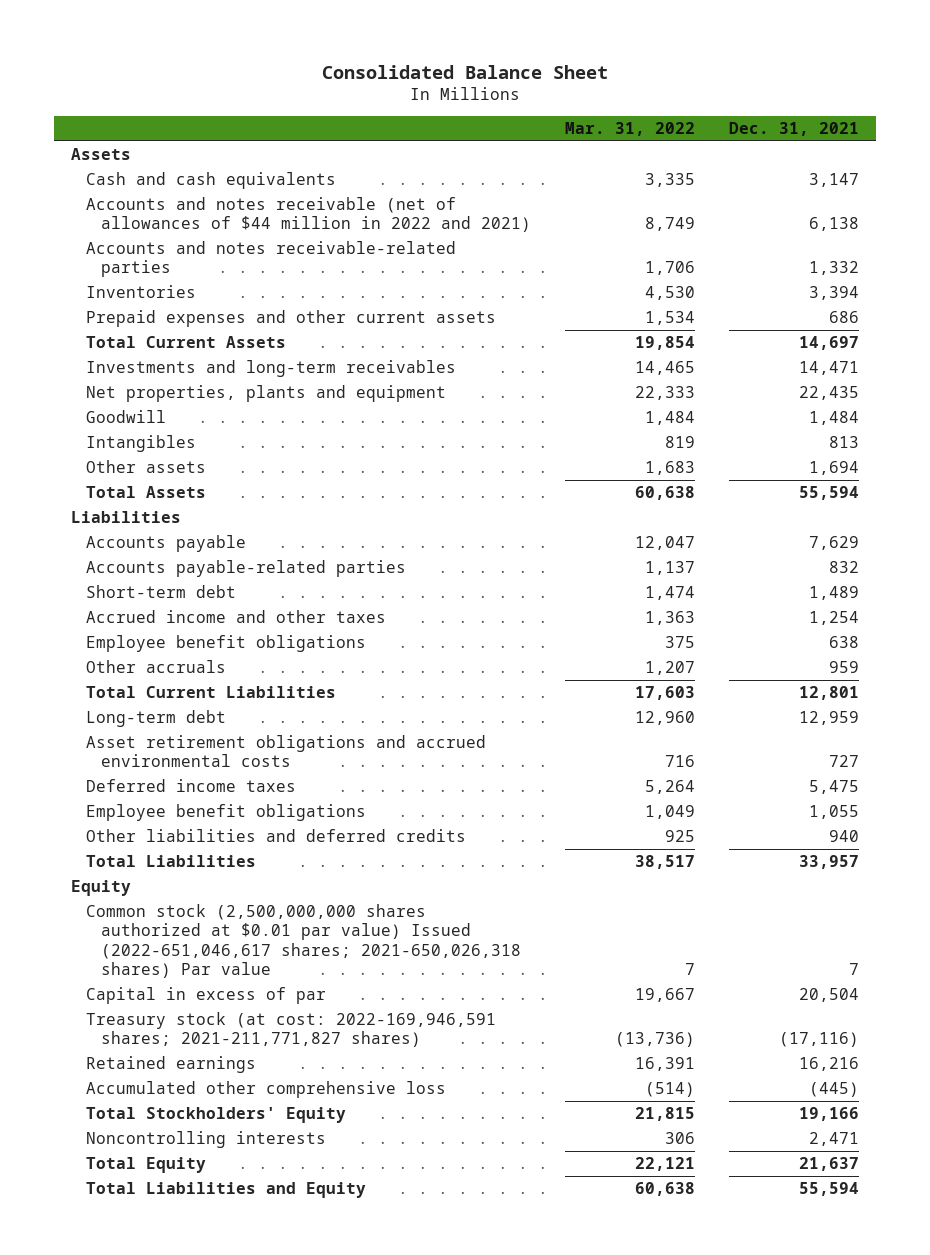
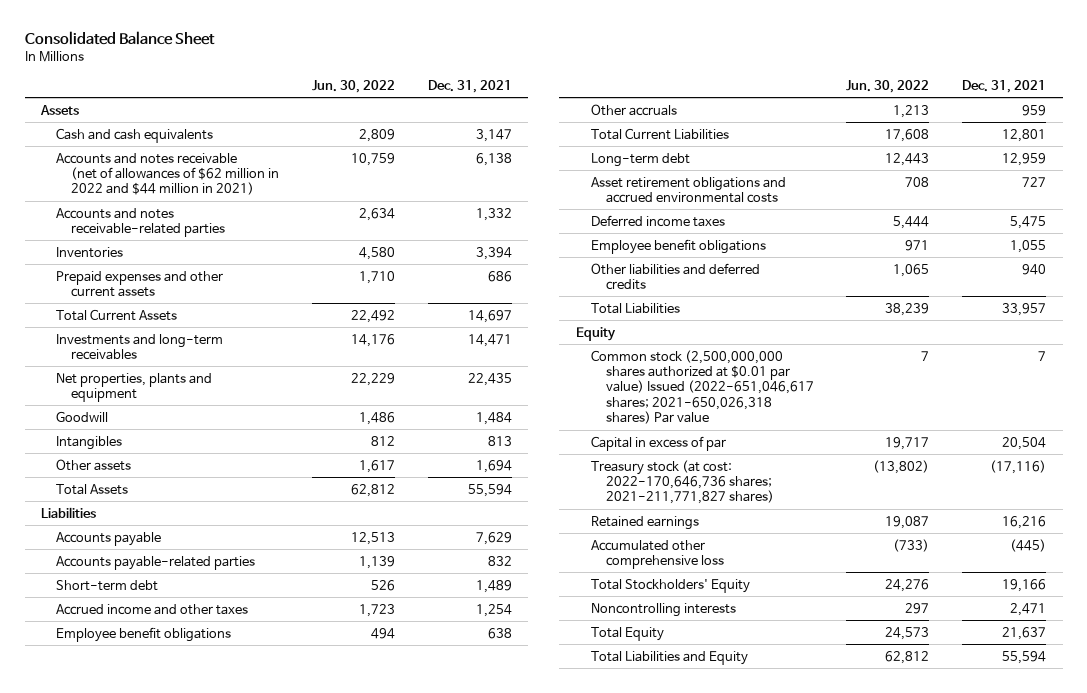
[565,122,696,137] Mar. 31, 2022 -> none
none -> [311,79,395,93] Jun. 30, 2022
[85,197,532,233] Accounts and notes receivable (net of allowances of $44 million in 2022 and 2021) -> [55,152,279,196] Accounts and notes receivable (net of allowances of $62 million in 2022 and $44 million in 2021)
[85,1012,496,1048] Treasury stock (at cost: 2022-169,946,591 shares; 2021-211,771,827 shares) -> [590,459,774,505] Treasury stock (at cost: 2022-170,646,736 shares; 2021-211,771,827 shares)

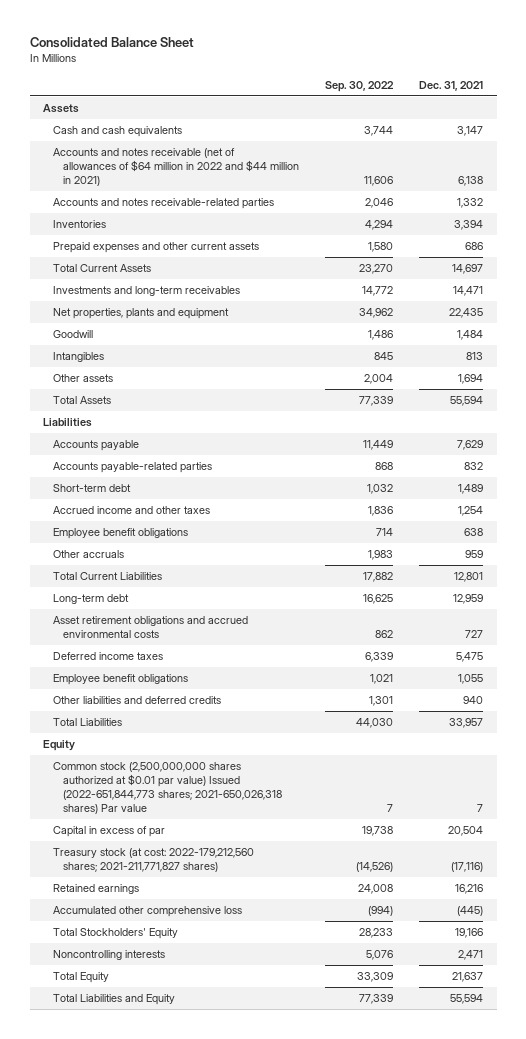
[311,79,395,93] Jun. 30, 2022 -> none
none -> [324,80,394,92] Sep. 30, 2022
[55,152,279,196] Accounts and notes receivable (net of allowances of $62 million in 2022 and $44 million in 2021) -> [52,148,299,187] Accounts and notes receivable (net of allowances of $64 million in 2022 and $44 million in 2021)
[590,349,814,424] Common stock (2,500,000,000 shares authorized at $0.01 par value) Issued (2022-651,046,617 shares; 2021-650,026,318 shares) Par value -> [52,762,282,815] Common stock (2,500,000,000 shares authorized at $0.01 par value) Issued (2022-651,844,773 shares; 2021-650,026,318 shares) Par value
[590,459,774,505] Treasury stock (at cost: 2022-170,646,736 shares; 2021-211,771,827 shares) -> [52,848,254,873] Treasury stock (at cost: 2022-179,212,560 shares; 2021-211,771,827 shares)

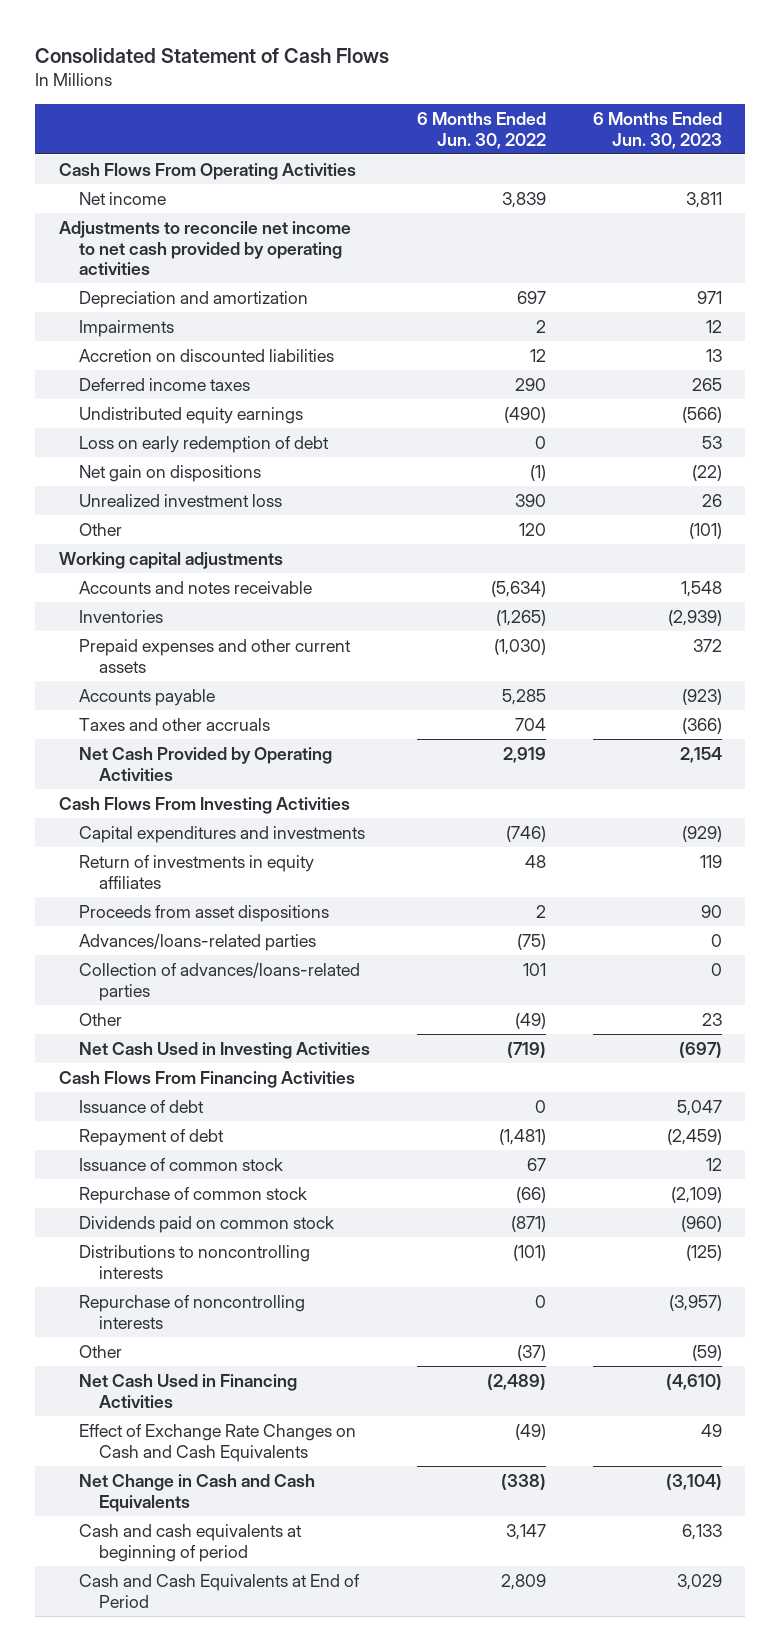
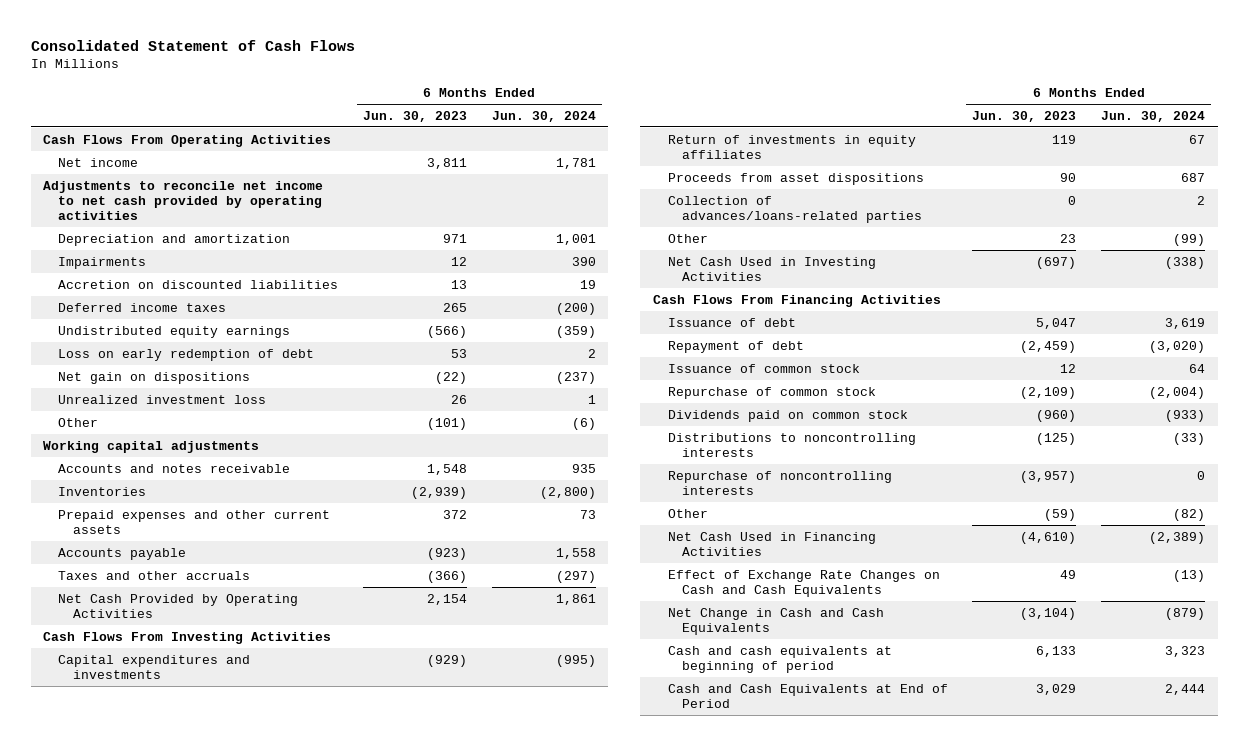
[416,112,546,149] 6 Months Ended Jun. 30, 2022 -> none
none -> [491,110,596,122] Jun. 30, 2024
[78,933,316,952] Advances/loans-related parties -> none

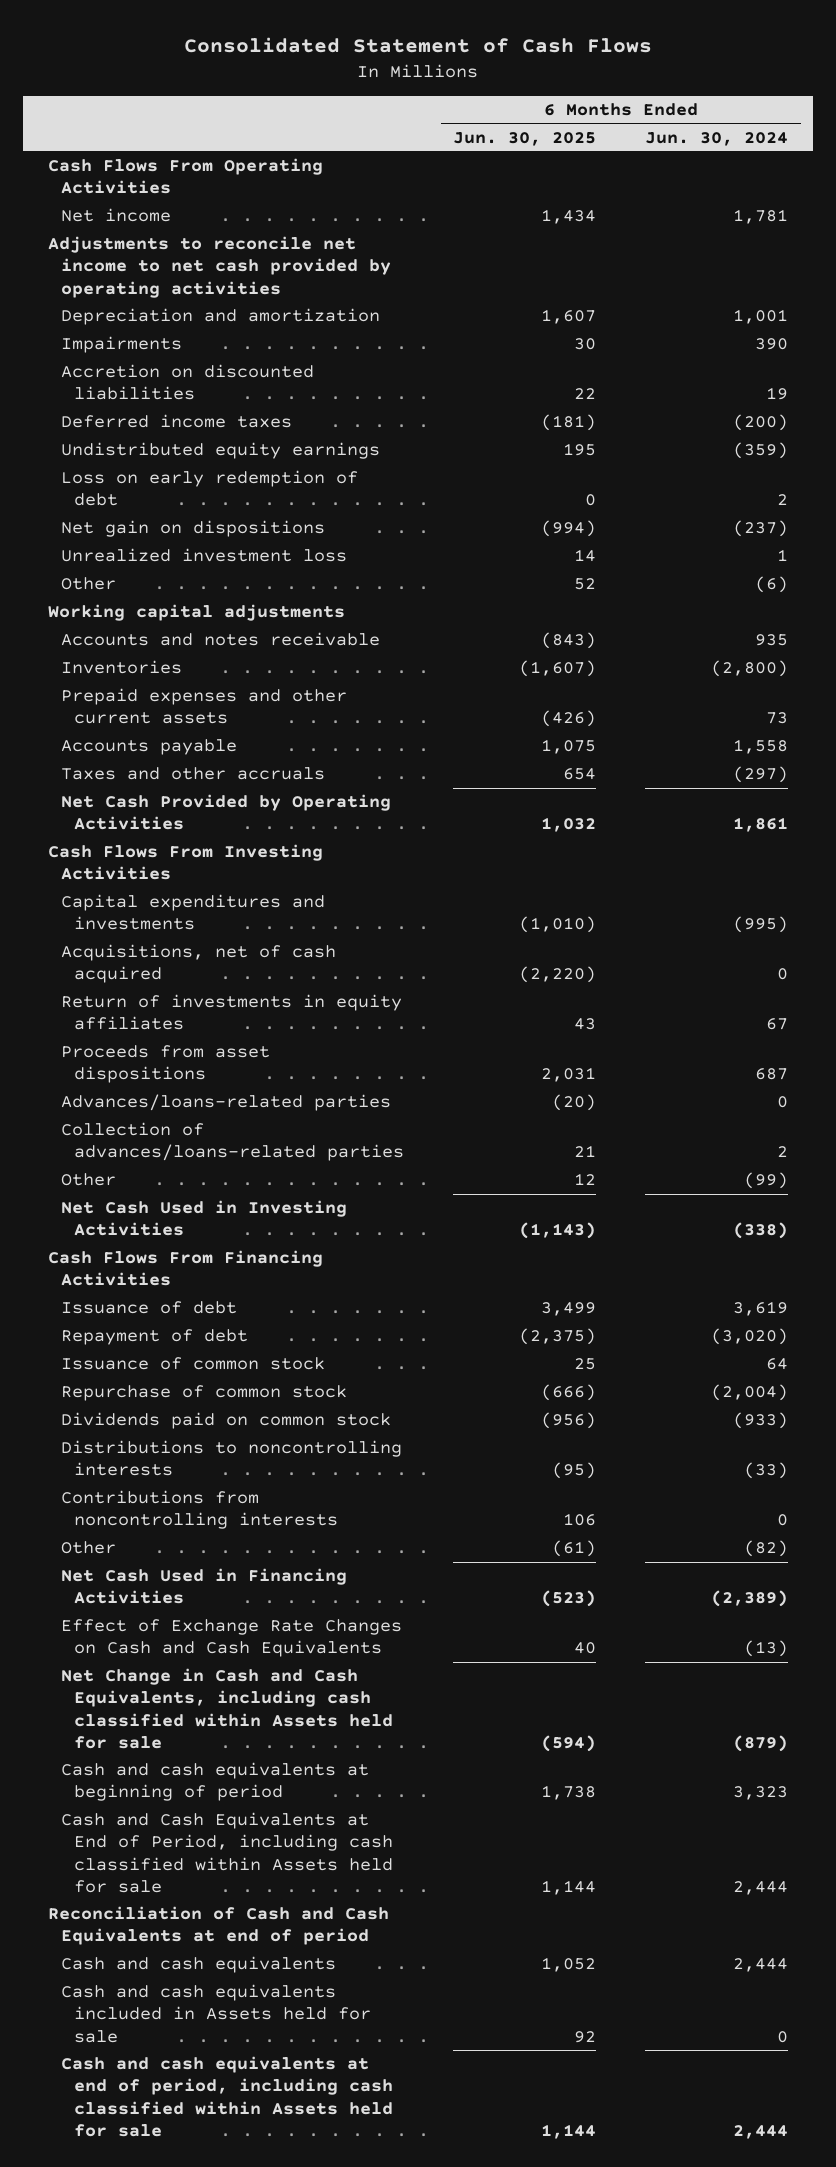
[362,110,467,122] Jun. 30, 2023 -> none
none -> [453,131,597,146] Jun. 30, 2025
none -> [60,944,336,984] Acquisitions, net of cash acquired
none -> [60,1094,391,1112] Advances/loans-related parties
[667,470,892,495] Repurchase of noncontrolling interests -> none
none -> [60,1490,339,1530] Contributions from noncontrolling interests
[667,607,884,635] Net Change in Cash and Cash Equivalents -> [60,1668,394,1749] Net Change in Cash and Cash Equivalents, including cash classified within Assets held for sale
none -> [60,1812,394,1893] Cash and Cash Equivalents at End of Period, including cash classified within Assets held for sale
none -> [47,1906,389,1946] Reconciliation of Cash and Cash Equivalents at end of period
[667,683,948,708] Cash and Cash Equivalents at End of Period -> [60,1956,336,1974] Cash and cash equivalents
none -> [60,1984,372,2043] Cash and cash equivalents included in Assets held for sale
none -> [60,2056,394,2137] Cash and cash equivalents at end of period, including cash classified within Assets held for sale

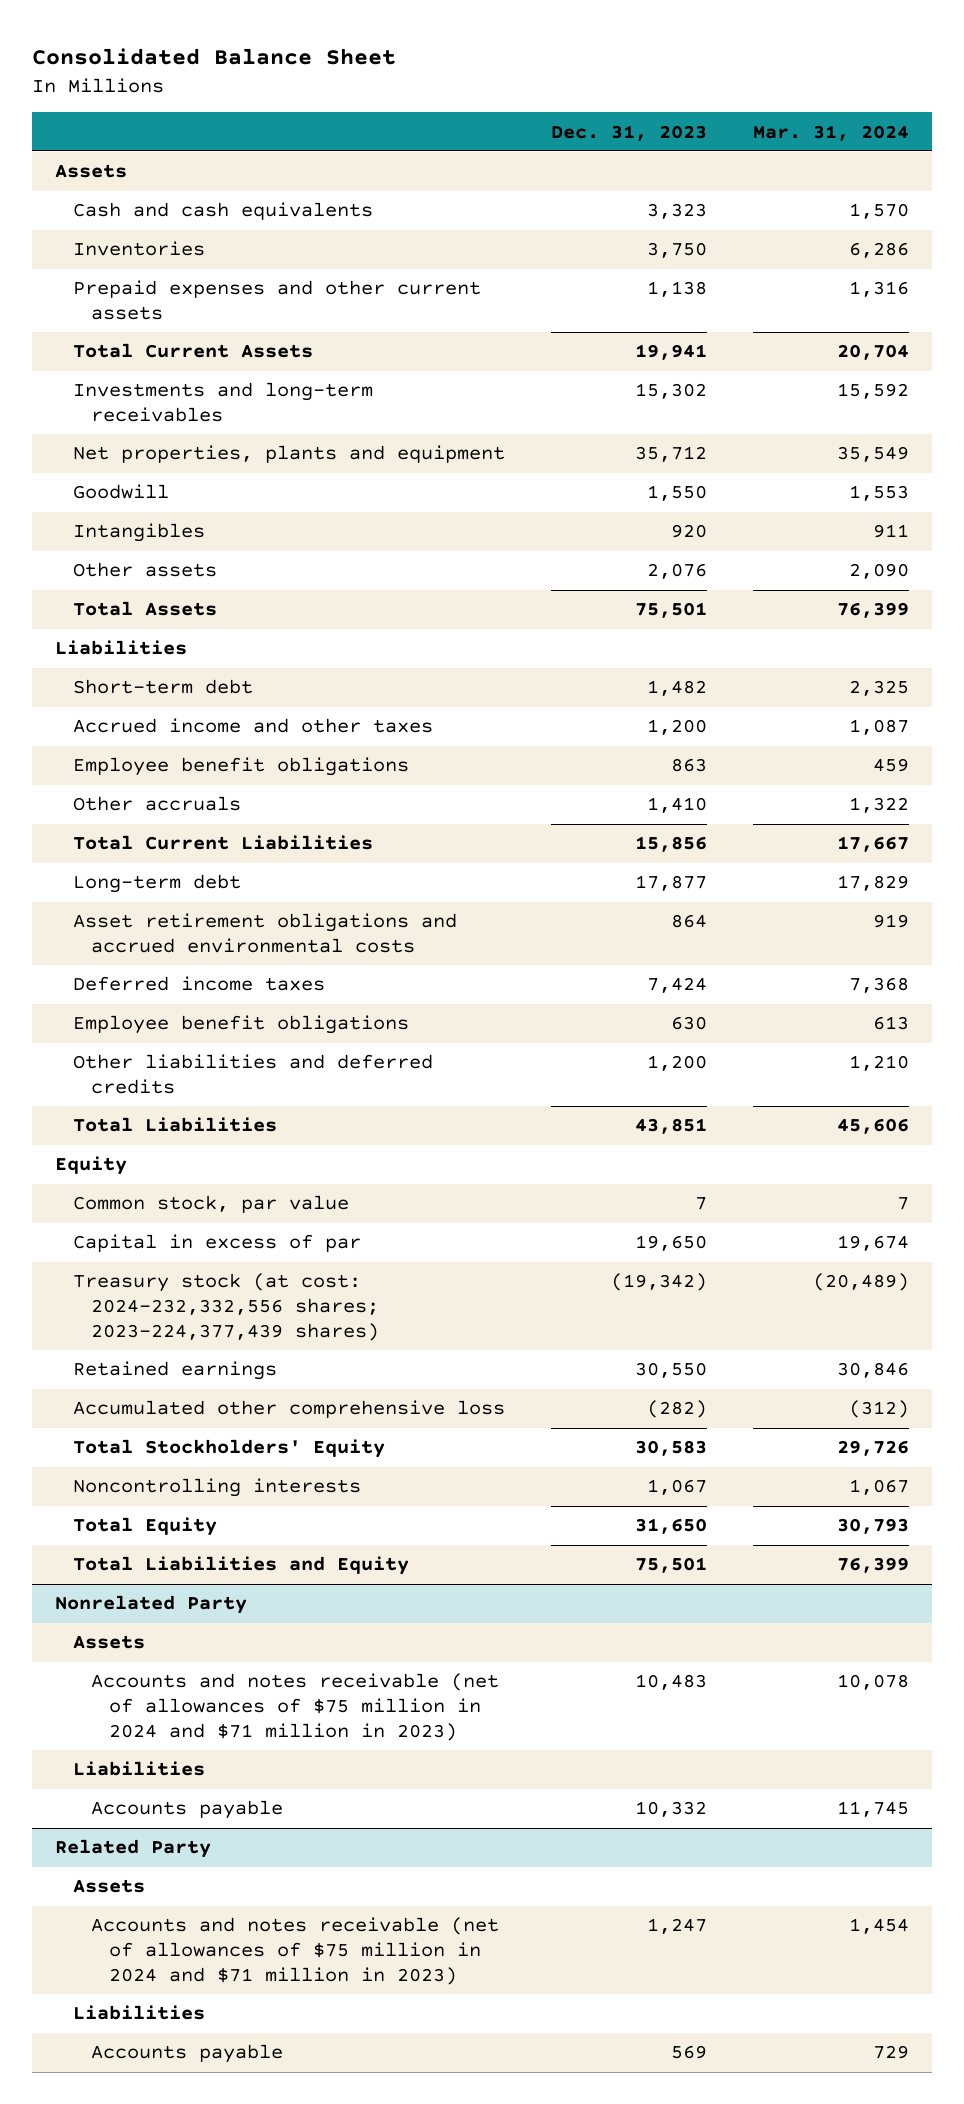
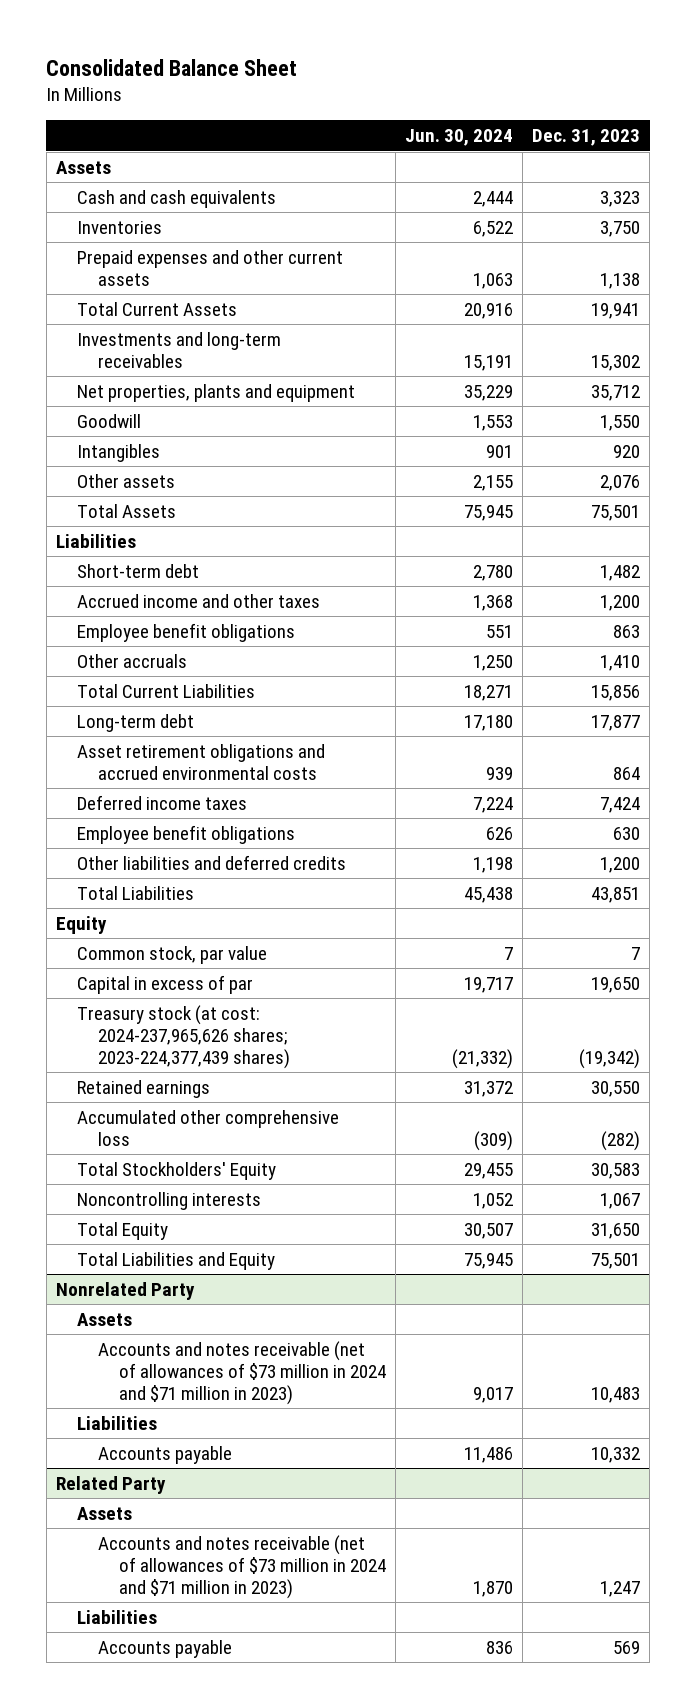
[753,124,910,141] Mar. 31, 2024 -> none
none -> [404,129,513,147] Jun. 30, 2024
[73,1273,380,1341] Treasury stock (at cost: 2024-232,332,556 shares; 2023-224,377,439 shares) -> [76,1004,290,1069] Treasury stock (at cost: 2024-237,965,626 shares; 2023-224,377,439 shares)
[91,1673,500,1741] Accounts and notes receivable (net of allowances of $75 million in 2024 and $71 million in 2023) -> [97,1340,386,1405] Accounts and notes receivable (net of allowances of $73 million in 2024 and $71 million in 2023)
[91,1917,500,1985] Accounts and notes receivable (net of allowances of $75 million in 2024 and $71 million in 2023) -> [97,1534,386,1599] Accounts and notes receivable (net of allowances of $73 million in 2024 and $71 million in 2023)

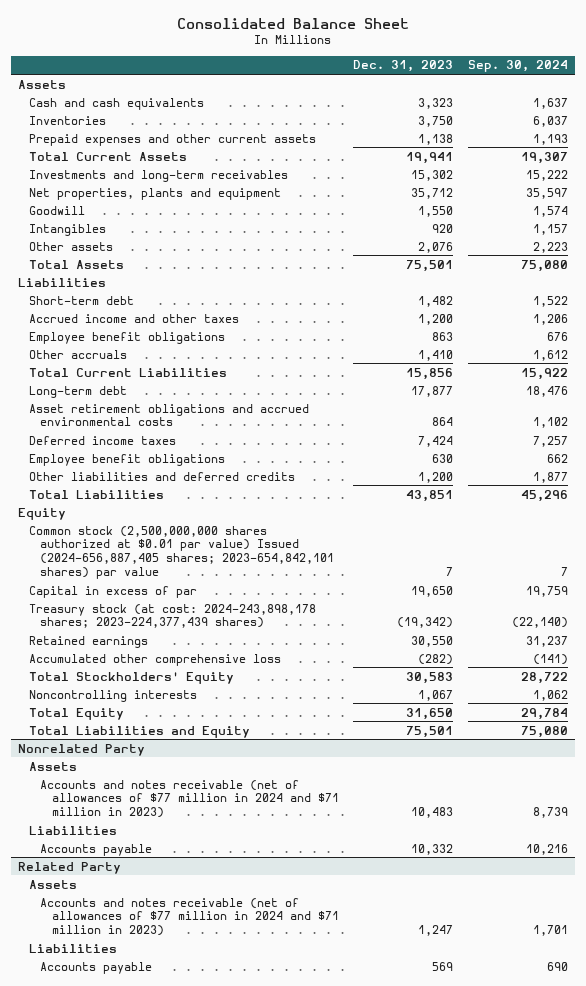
[404,129,513,147] Jun. 30, 2024 -> none
none -> [467,60,568,73] Sep. 30, 2024
[76,945,267,964] Common stock, par value -> [29,525,335,580] Common stock (2,500,000,000 shares authorized at $0.01 par value) Issued (2024-656,887,405 shares; 2023-654,842,101 shares) par value
[76,1004,290,1069] Treasury stock (at cost: 2024-237,965,626 shares; 2023-224,377,439 shares) -> [29,603,317,629] Treasury stock (at cost: 2024-243,898,178 shares; 2023-224,377,439 shares)
[97,1340,386,1405] Accounts and notes receivable (net of allowances of $73 million in 2024 and $71 million in 2023) -> [40,779,339,819] Accounts and notes receivable (net of allowances of $77 million in 2024 and $71 million in 2023)
[97,1534,386,1599] Accounts and notes receivable (net of allowances of $73 million in 2024 and $71 million in 2023) -> [40,897,339,937] Accounts and notes receivable (net of allowances of $77 million in 2024 and $71 million in 2023)

